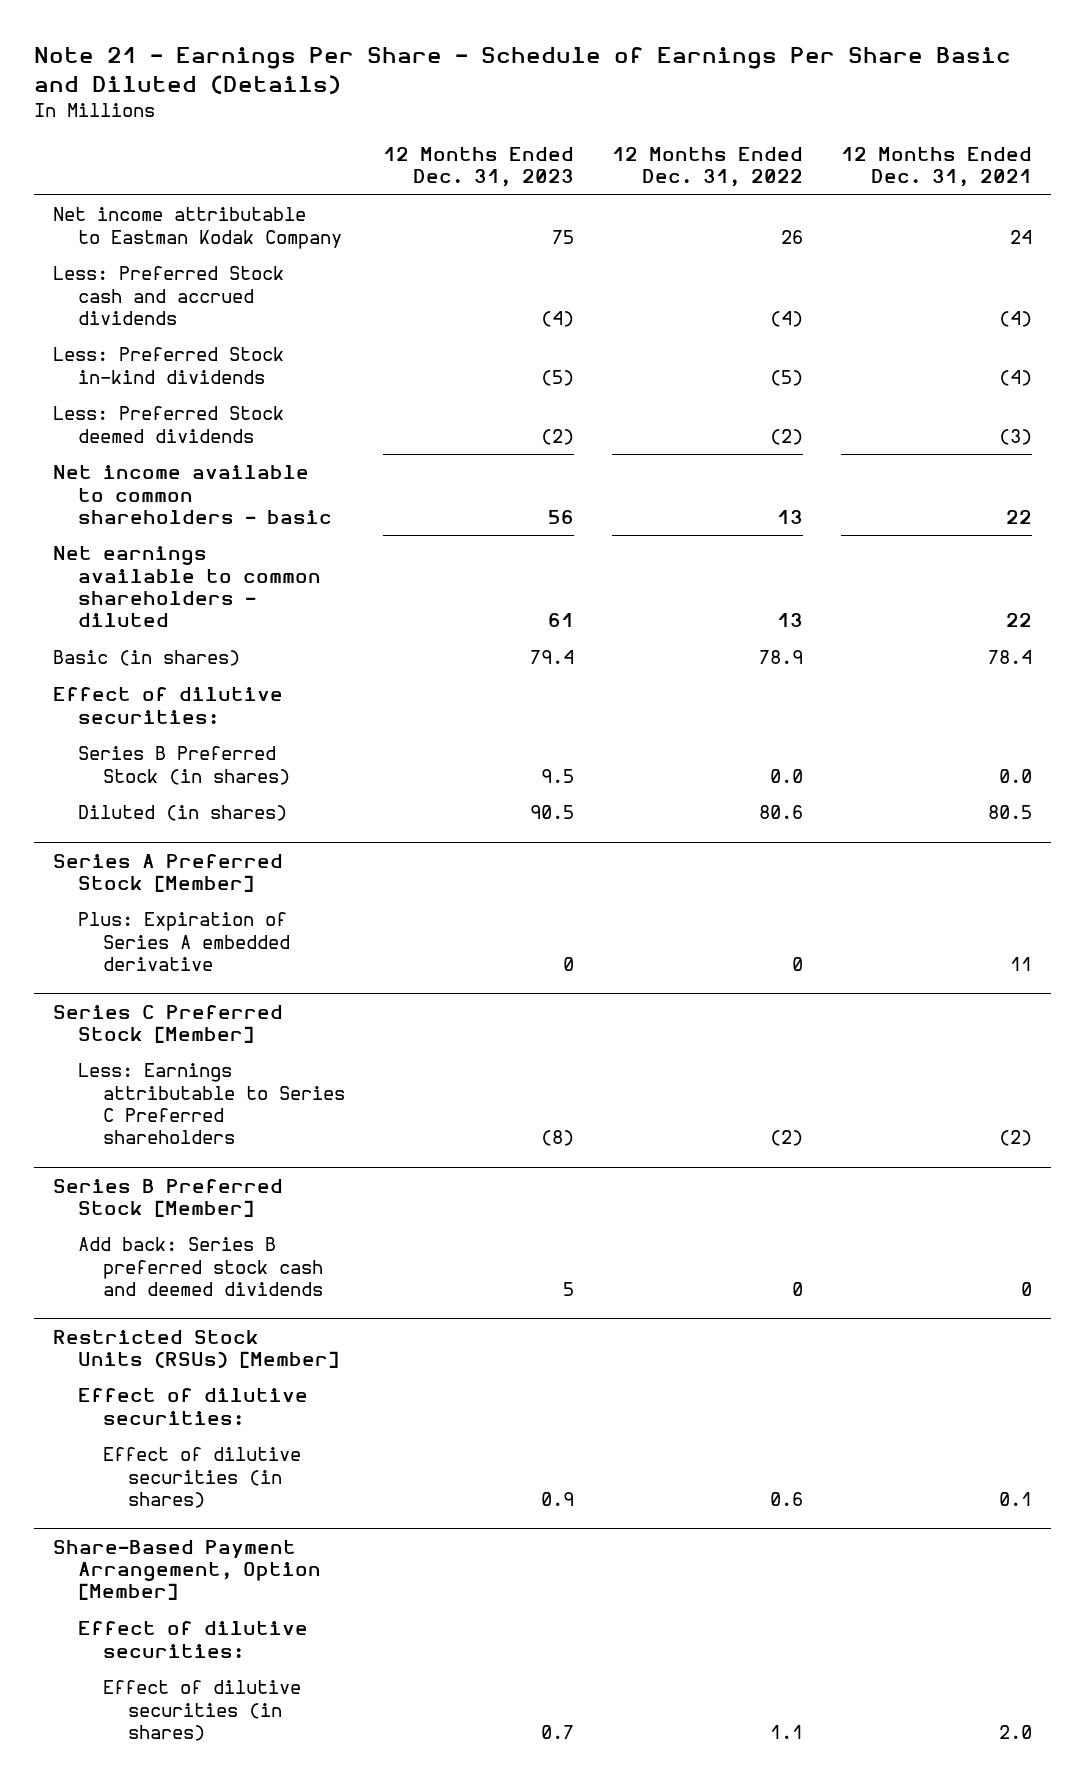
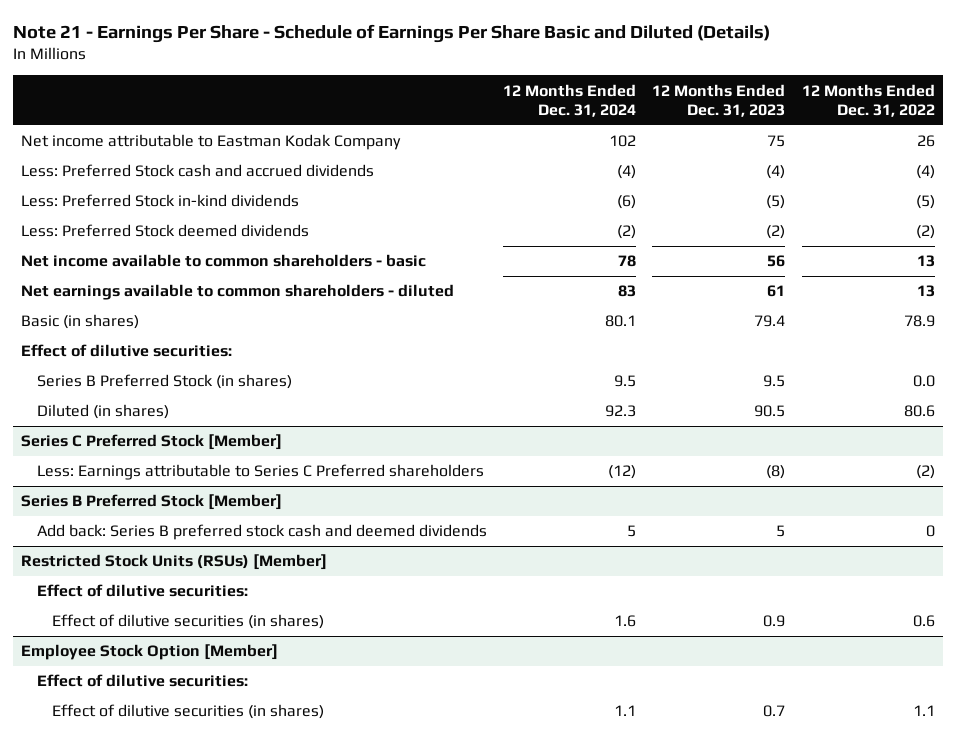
[840,147,1032,188] 12 Months Ended Dec. 31, 2021 -> none
none -> [503,83,637,118] 12 Months Ended Dec. 31, 2024
[53,853,284,892] Series A Preferred Stock [Member] -> none
[78,912,290,972] Plus: Expiration of Series A embedded derivative -> none
[53,1539,322,1601] Share-Based Payment Arrangement, Option [Member] -> [21,644,279,661] Employee Stock Option [Member]

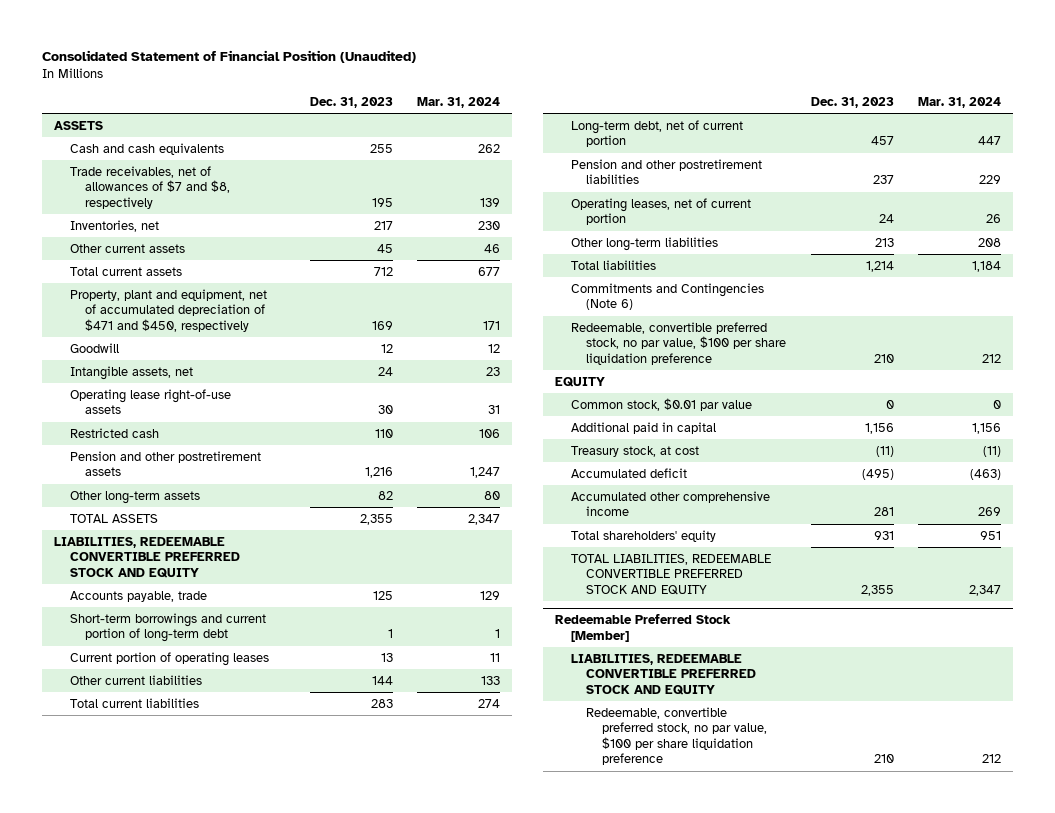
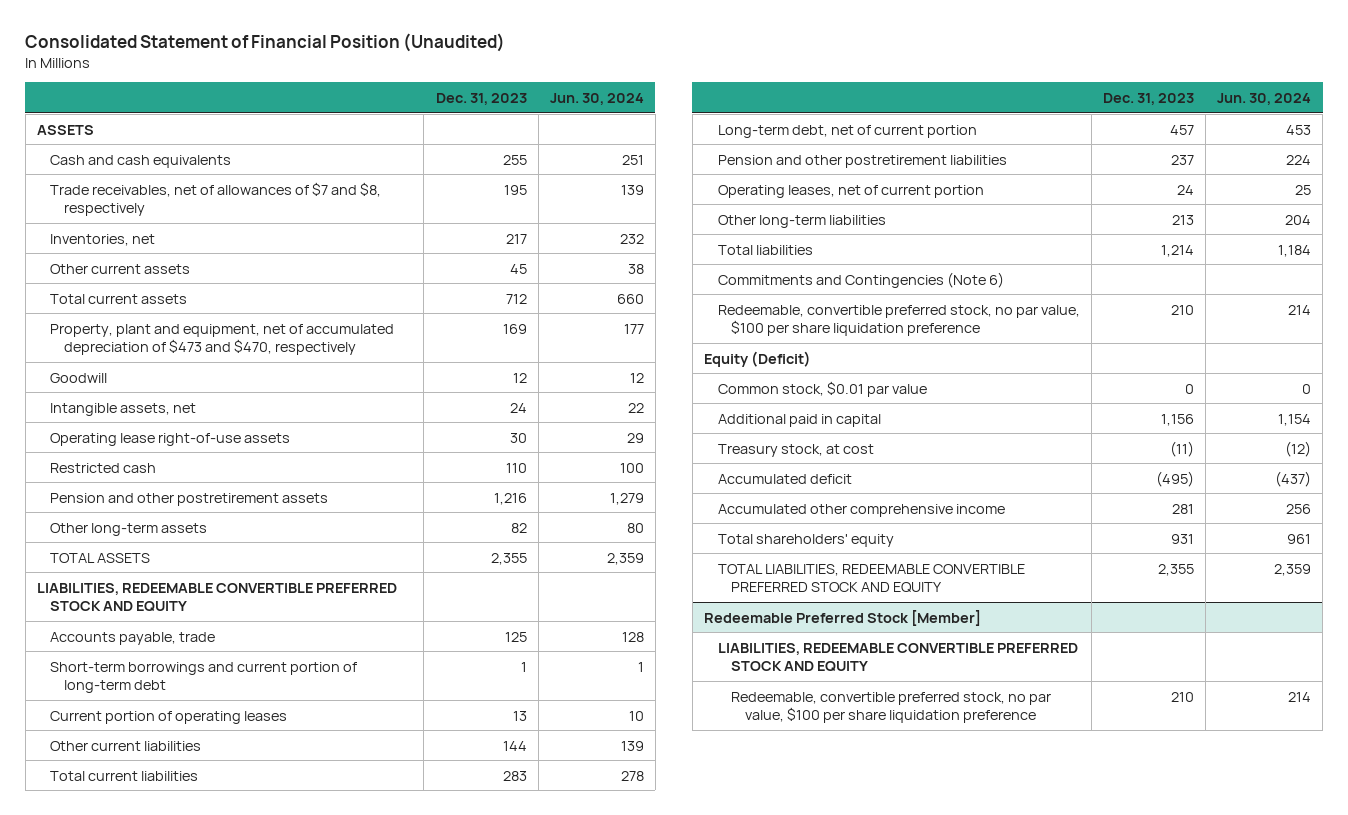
[416,96,500,108] Mar. 31, 2024 -> none
none -> [549,92,644,105] Jun. 30, 2024
[69,288,267,332] Property, plant and equipment, net of accumulated depreciation of $471 and $450, respectively -> [50,323,395,356] Property, plant and equipment, net of accumulated depreciation of $473 and $470, respectively
[555,376,606,387] EQUITY -> [703,350,811,367] Equity (Deficit)

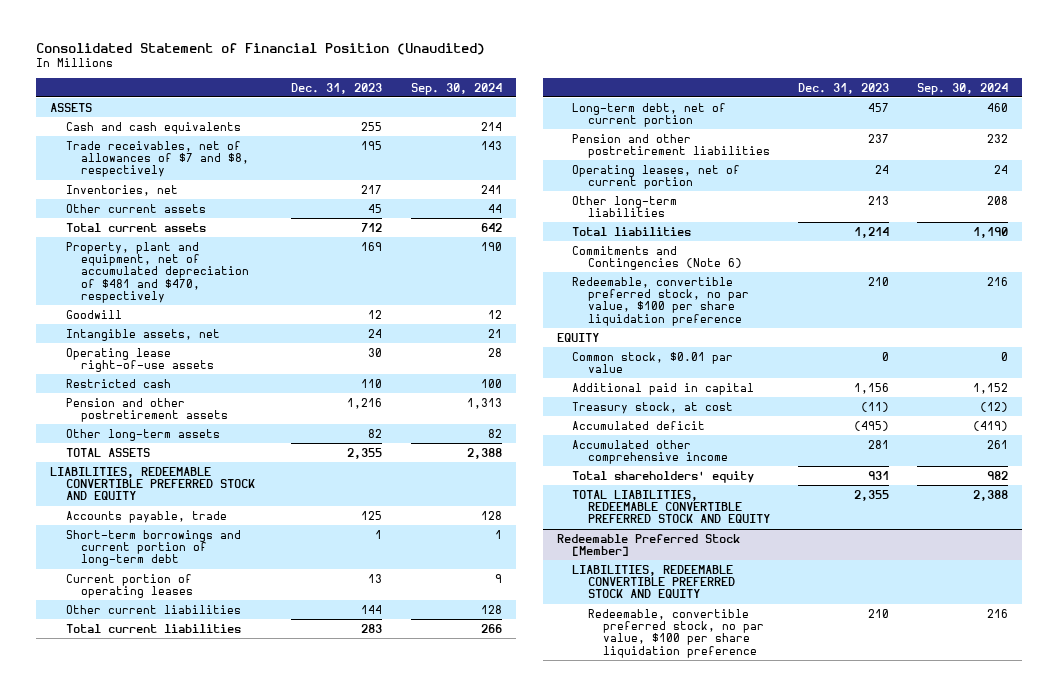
[549,92,644,105] Jun. 30, 2024 -> none
none -> [410,82,502,95] Sep. 30, 2024
[50,323,395,356] Property, plant and equipment, net of accumulated depreciation of $473 and $470, respectively -> [65,241,250,304] Property, plant and equipment, net of accumulated depreciation of $481 and $470, respectively
[703,350,811,367] Equity (Deficit) -> [556,332,599,342] EQUITY

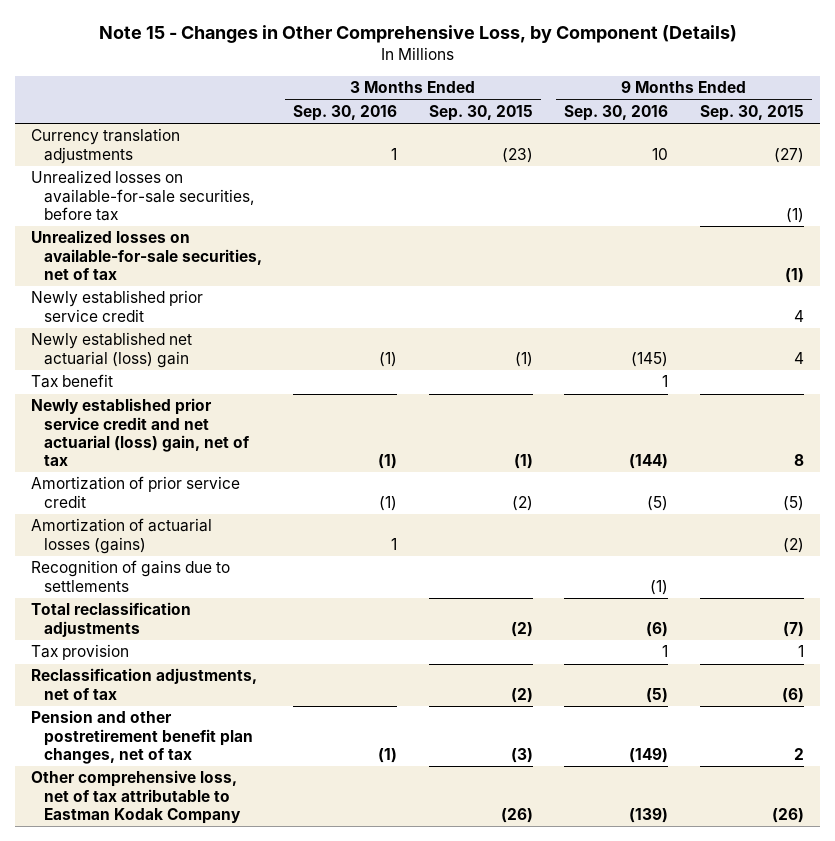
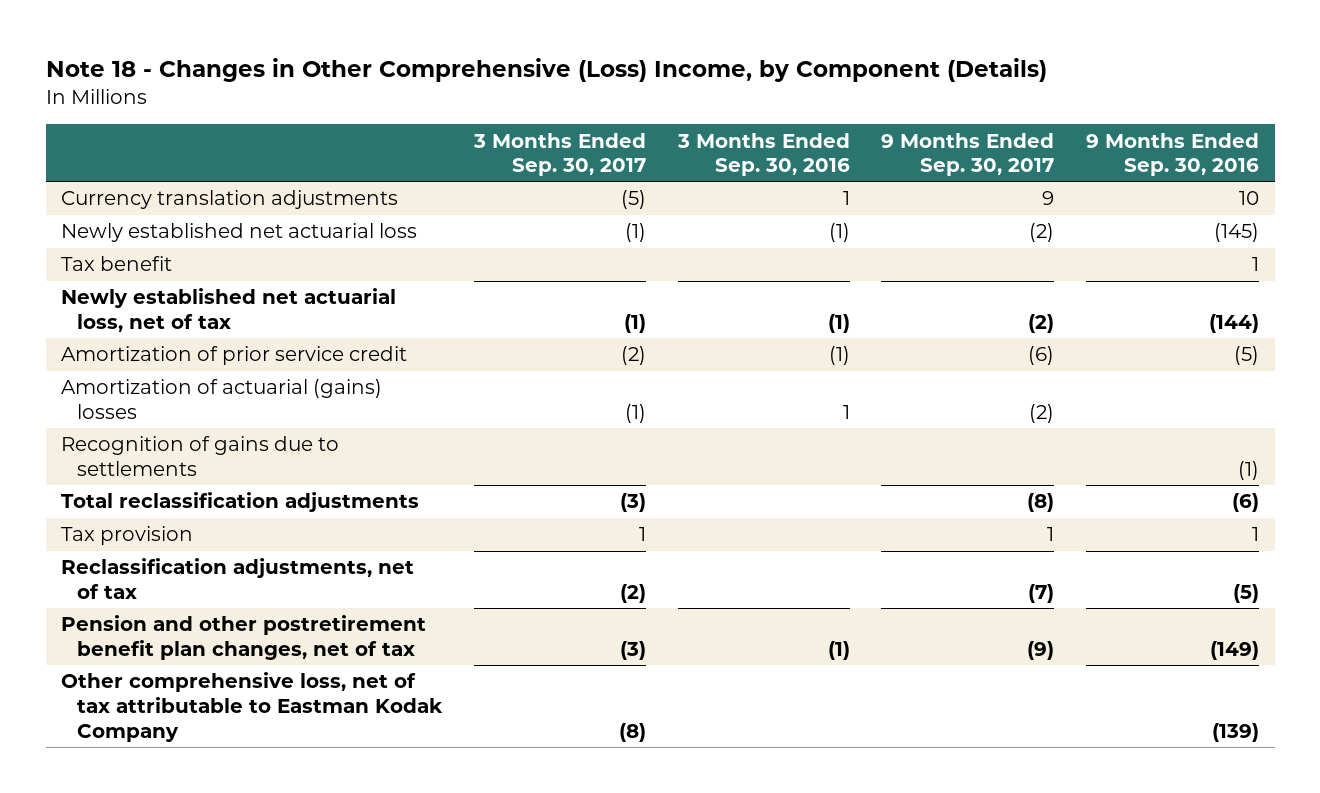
[98,25,737,44] Note 15 - Changes in Other Comprehensive Loss, by Component (Details) -> [45,57,1047,82] Note 18 - Changes in Other Comprehensive (Loss) Income, by Component (Details)
[428,104,533,121] Sep. 30, 2015 -> none
[699,104,804,121] Sep. 30, 2015 -> none
none -> [472,132,646,177] 3 Months Ended Sep. 30, 2017
none -> [881,132,1055,177] 9 Months Ended Sep. 30, 2017
[31,170,254,221] Unrealized losses on available-for-sale securities, before tax -> none
[31,230,262,280] Unrealized losses on available-for-sale securities, net of tax -> none
[31,290,204,322] Newly established prior service credit -> none
[31,332,193,368] Newly established net actuarial (loss) gain -> [61,223,418,243] Newly established net actuarial loss
[31,398,250,466] Newly established prior service credit and net actuarial (loss) gain, net of tax -> [61,288,397,333] Newly established net actuarial loss, net of tax
[31,518,213,554] Amortization of actuarial losses (gains) -> [61,379,383,420] Amortization of actuarial (gains) losses

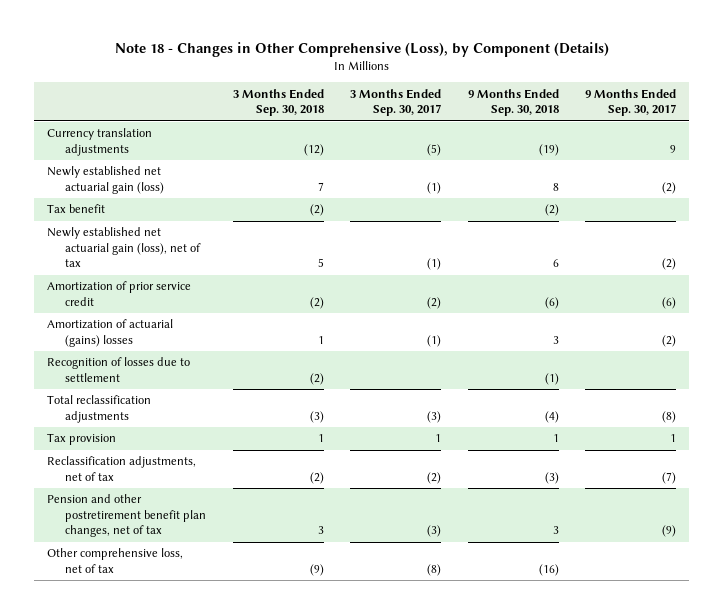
[45,57,1047,82] Note 18 - Changes in Other Comprehensive (Loss) Income, by Component (Details) -> [114,42,609,58] Note 18 - Changes in Other Comprehensive (Loss), by Component (Details)
[676,132,850,177] 3 Months Ended Sep. 30, 2016 -> none
[1085,132,1259,177] 9 Months Ended Sep. 30, 2016 -> none
none -> [232,88,324,117] 3 Months Ended Sep. 30, 2018
none -> [467,88,559,117] 9 Months Ended Sep. 30, 2018
[61,223,418,243] Newly established net actuarial loss -> [47,166,165,194] Newly established net actuarial gain (loss)
[61,288,397,333] Newly established net actuarial loss, net of tax -> [47,227,202,268] Newly established net actuarial gain (loss), net of tax
[61,436,340,477] Recognition of gains due to settlements -> [47,357,191,382] Recognition of losses due to settlement
[61,672,444,742] Other comprehensive loss, net of tax attributable to Eastman Kodak Company -> [47,548,184,573] Other comprehensive loss, net of tax

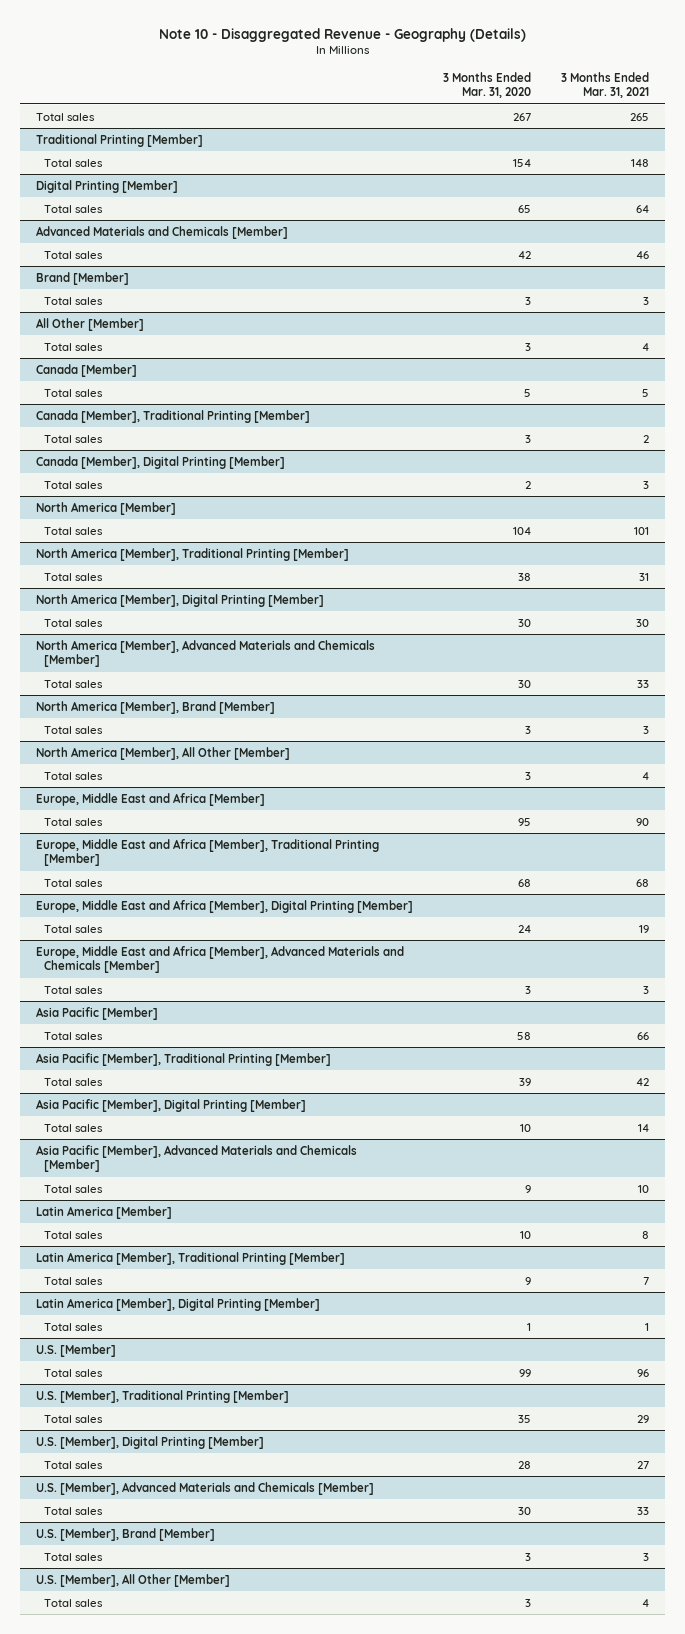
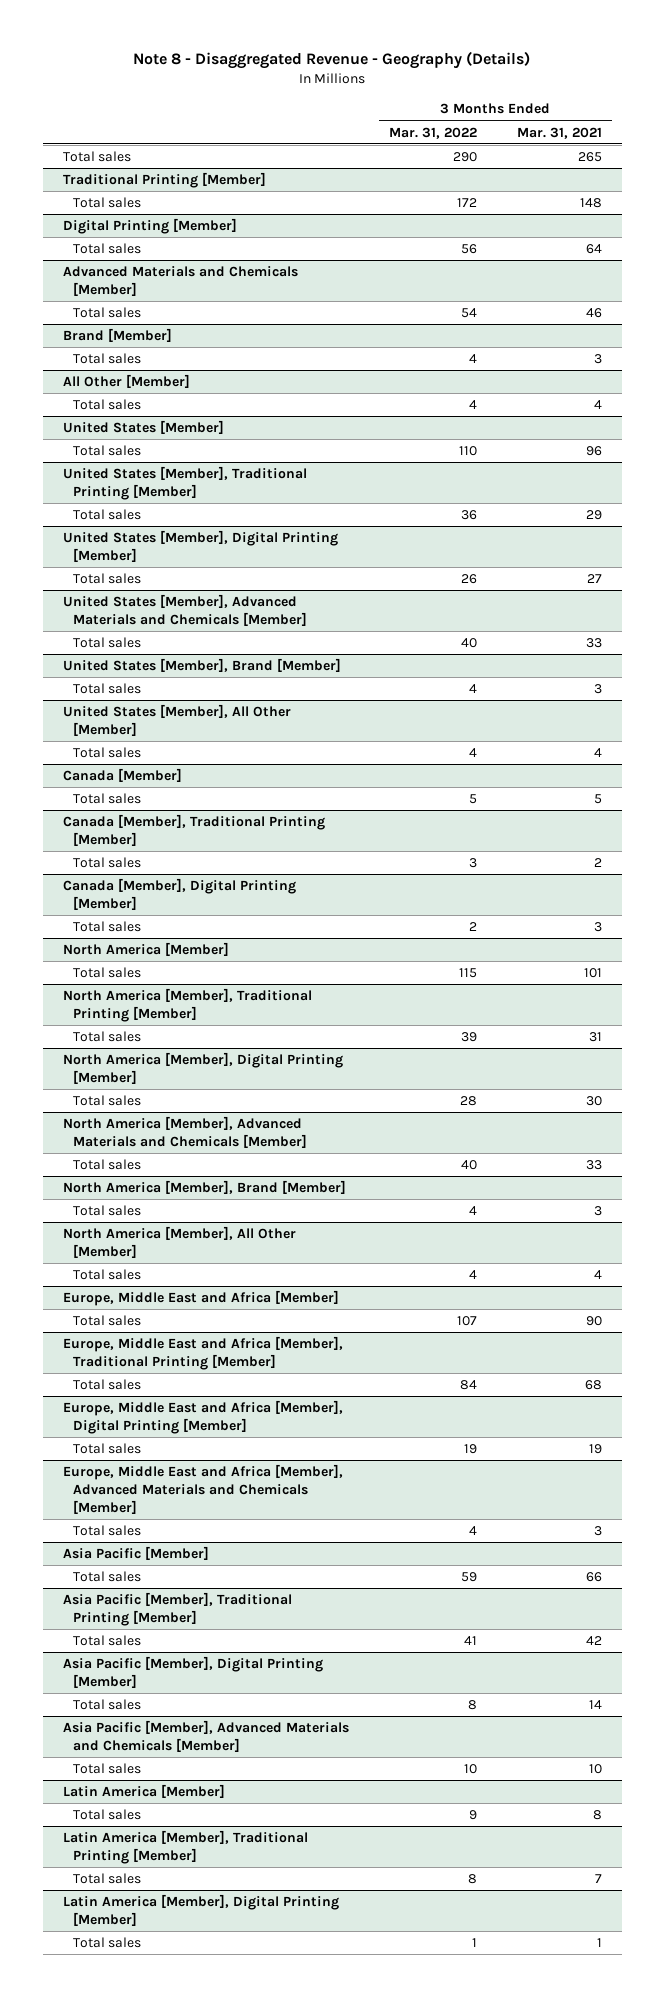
[158,27,526,42] Note 10 - Disaggregated Revenue - Geography (Details) -> [133,51,531,70] Note 8 - Disaggregated Revenue - Geography (Details)
[443,71,532,99] 3 Months Ended Mar. 31, 2020 -> none
none -> [388,126,477,139] Mar. 31, 2022
none -> [62,420,224,435] United States [Member]
none -> [73,445,142,457] Total sales
none -> [62,466,307,500] United States [Member], Traditional Printing [Member]
none -> [73,509,142,521] Total sales
none -> [62,530,338,562] United States [Member], Digital Printing [Member]
none -> [73,573,142,585] Total sales
none -> [62,594,308,626] United States [Member], Advanced Materials and Chemicals [Member]
none -> [73,637,142,649] Total sales
none -> [62,658,341,673] United States [Member], Brand [Member]
none -> [73,683,142,695] Total sales
none -> [62,704,291,736] United States [Member], All Other [Member]
none -> [73,747,142,759] Total sales
[35,1343,116,1357] U.S. [Member] -> none
[43,1368,103,1377] Total sales -> none
[35,1389,289,1403] U.S. [Member], Traditional Printing [Member] -> none
[43,1414,103,1423] Total sales -> none
[35,1435,264,1449] U.S. [Member], Digital Printing [Member] -> none
[43,1460,103,1469] Total sales -> none
[35,1481,374,1495] U.S. [Member], Advanced Materials and Chemicals [Member] -> none
[43,1506,103,1515] Total sales -> none
[35,1527,215,1541] U.S. [Member], Brand [Member] -> none
[43,1552,103,1561] Total sales -> none
[35,1573,230,1587] U.S. [Member], All Other [Member] -> none
[43,1598,103,1607] Total sales -> none

